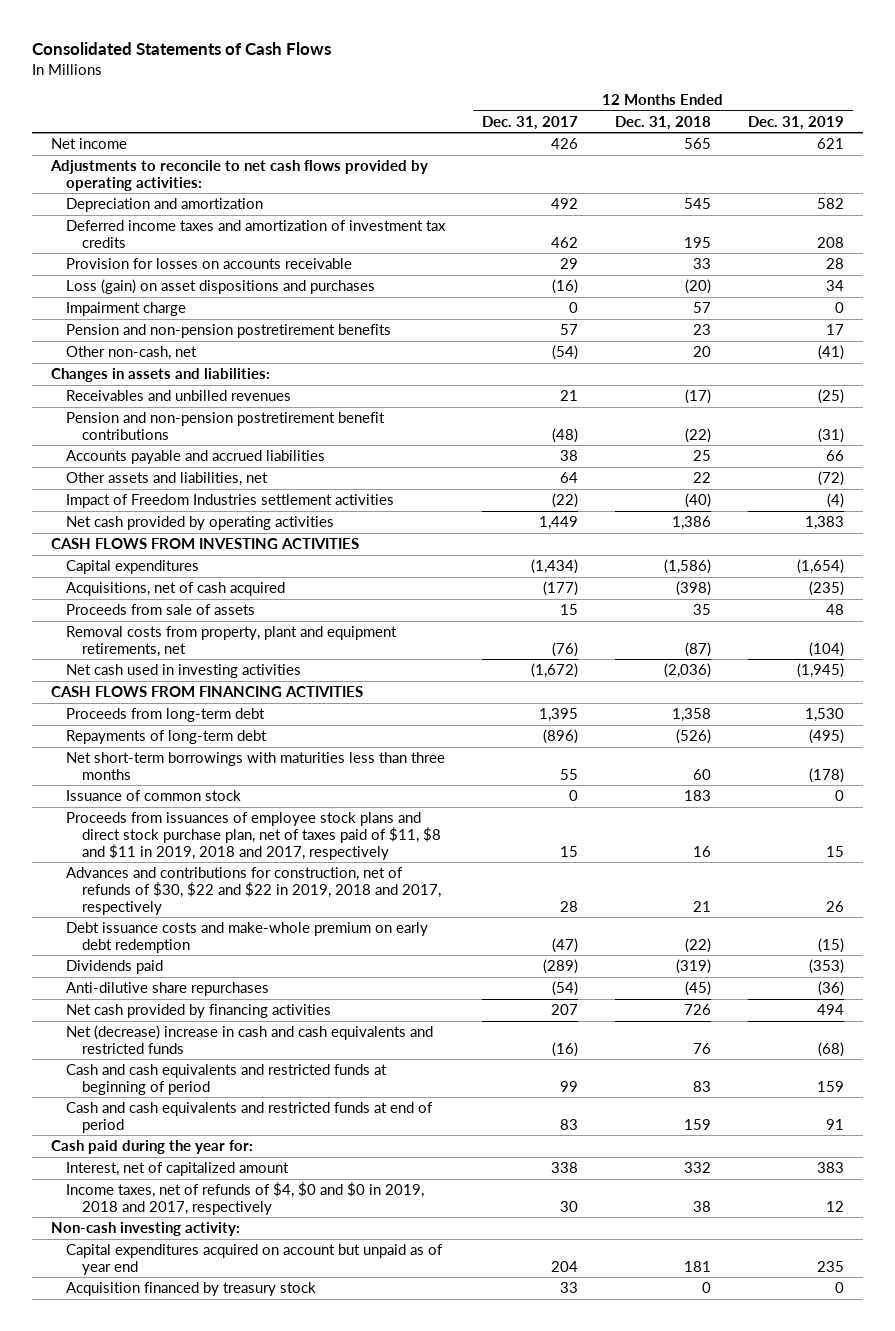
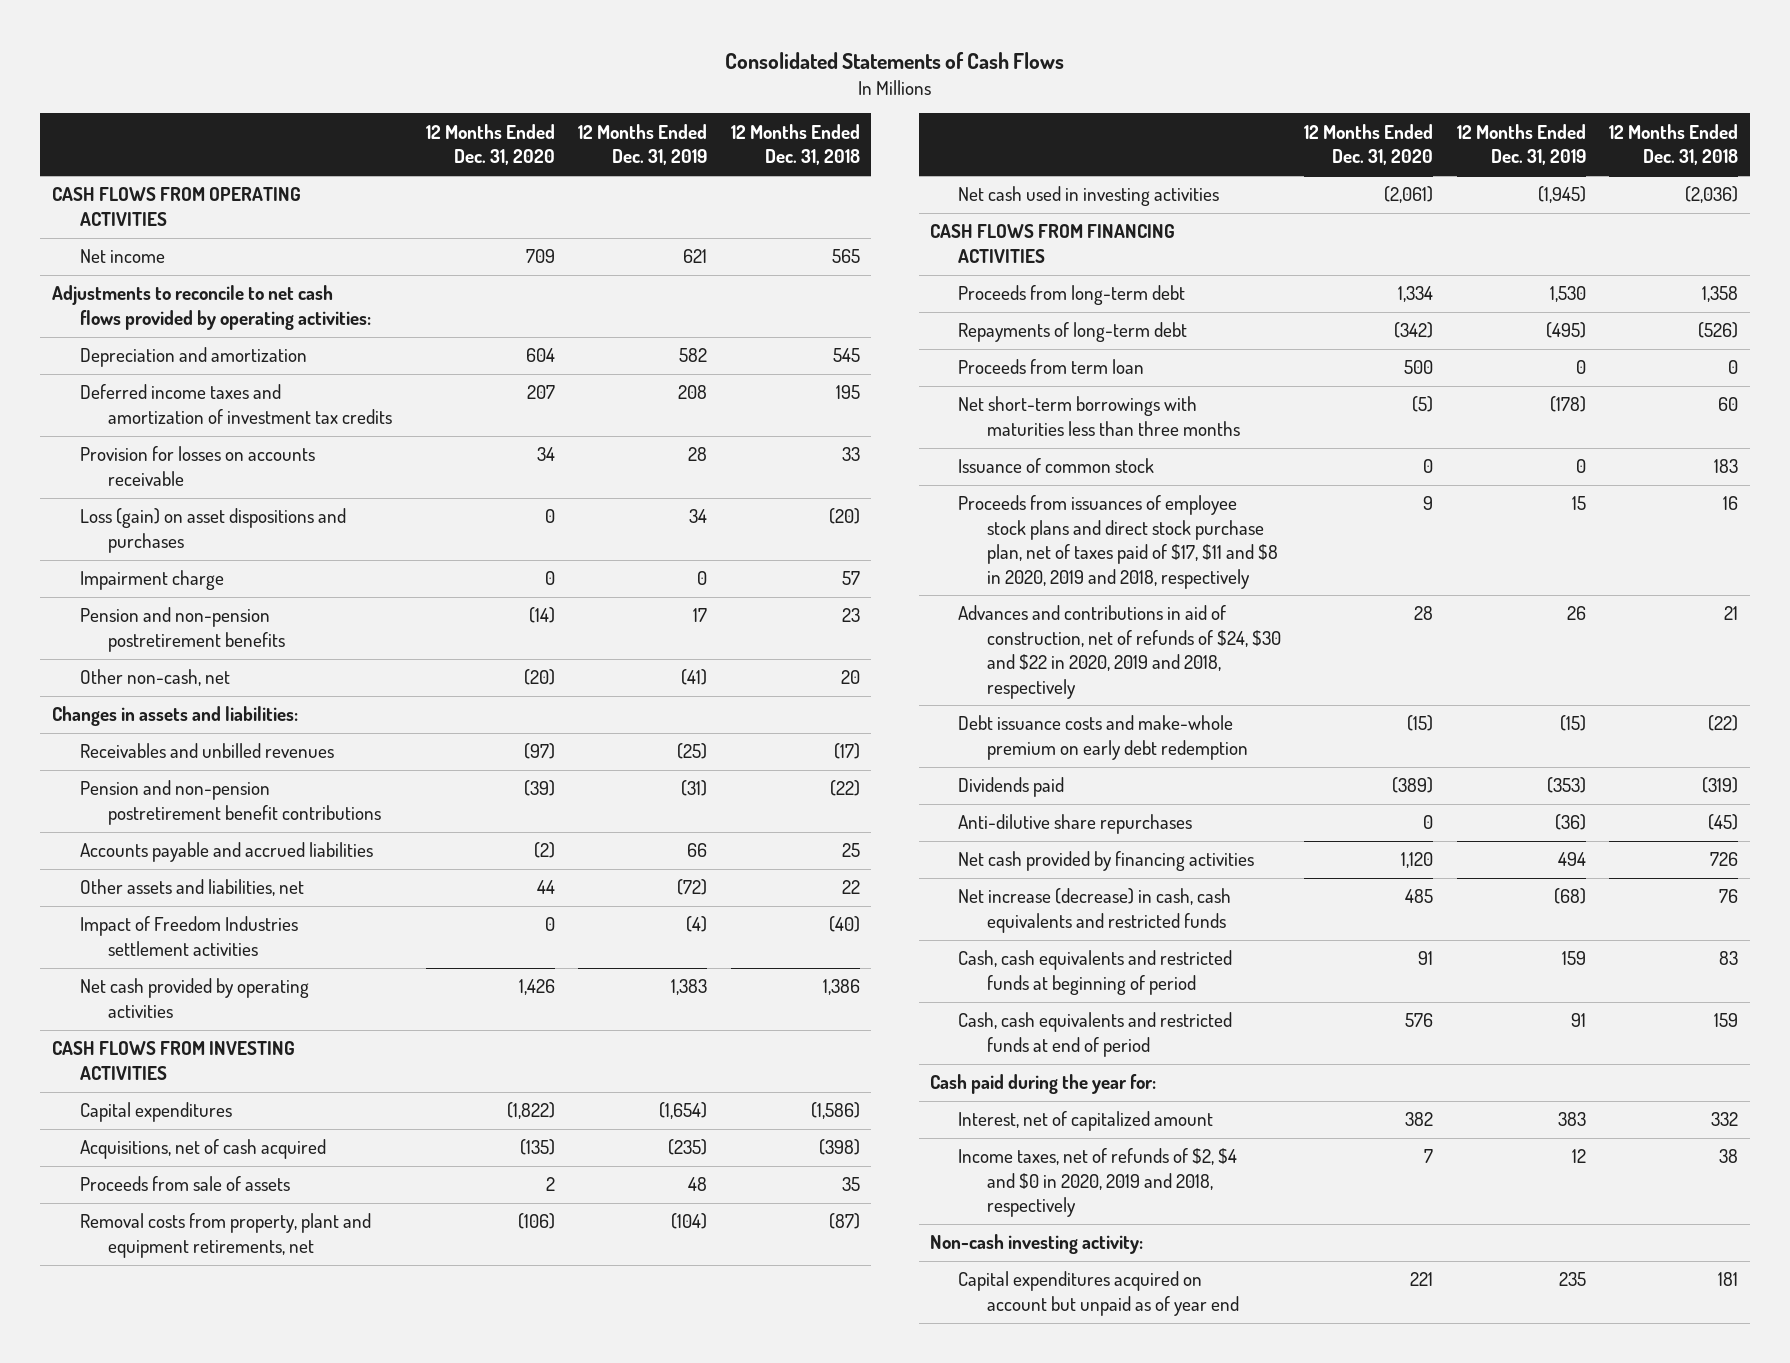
[482,115,579,130] Dec. 31, 2017 -> none
none -> [425,123,555,166] 12 Months Ended Dec. 31, 2020
none -> [51,187,301,226] CASH FLOWS FROM OPERATING ACTIVITIES
none -> [958,359,1145,375] Proceeds from term loan
[66,812,442,860] Proceeds from issuances of employee stock plans and direct stock purchase plan, net of taxes paid of $11, $8 and $11 in 2019, 2018 and 2017, respectively -> [958,495,1278,589] Proceeds from issuances of employee stock plans and direct stock purchase plan, net of taxes paid of $17, $11 and $8 in 2020, 2019 and 2018, respectively
[66,867,442,915] Advances and contributions for construction, net of refunds of $30, $22 and $22 in 2019, 2018 and 2017, respectively -> [958,605,1281,699] Advances and contributions in aid of construction, net of refunds of $24, $30 and $22 in 2020, 2019 and 2018, respectively
[66,1025,434,1054] Net (decrease) increase in cash and cash equivalents and restricted funds -> [958,888,1232,933] Net increase (decrease) in cash, cash equivalents and restricted funds
[66,1064,388,1095] Cash and cash equivalents and restricted funds at beginning of period -> [958,950,1233,995] Cash, cash equivalents and restricted funds at beginning of period
[66,1102,434,1133] Cash and cash equivalents and restricted funds at end of period -> [958,1012,1233,1057] Cash, cash equivalents and restricted funds at end of period
[66,1182,425,1215] Income taxes, net of refunds of $4, $0 and $0 in 2019, 2018 and 2017, respectively -> [958,1148,1238,1218] Income taxes, net of refunds of $2, $4 and $0 in 2020, 2019 and 2018, respectively
[66,1282,317,1297] Acquisition financed by treasury stock -> none

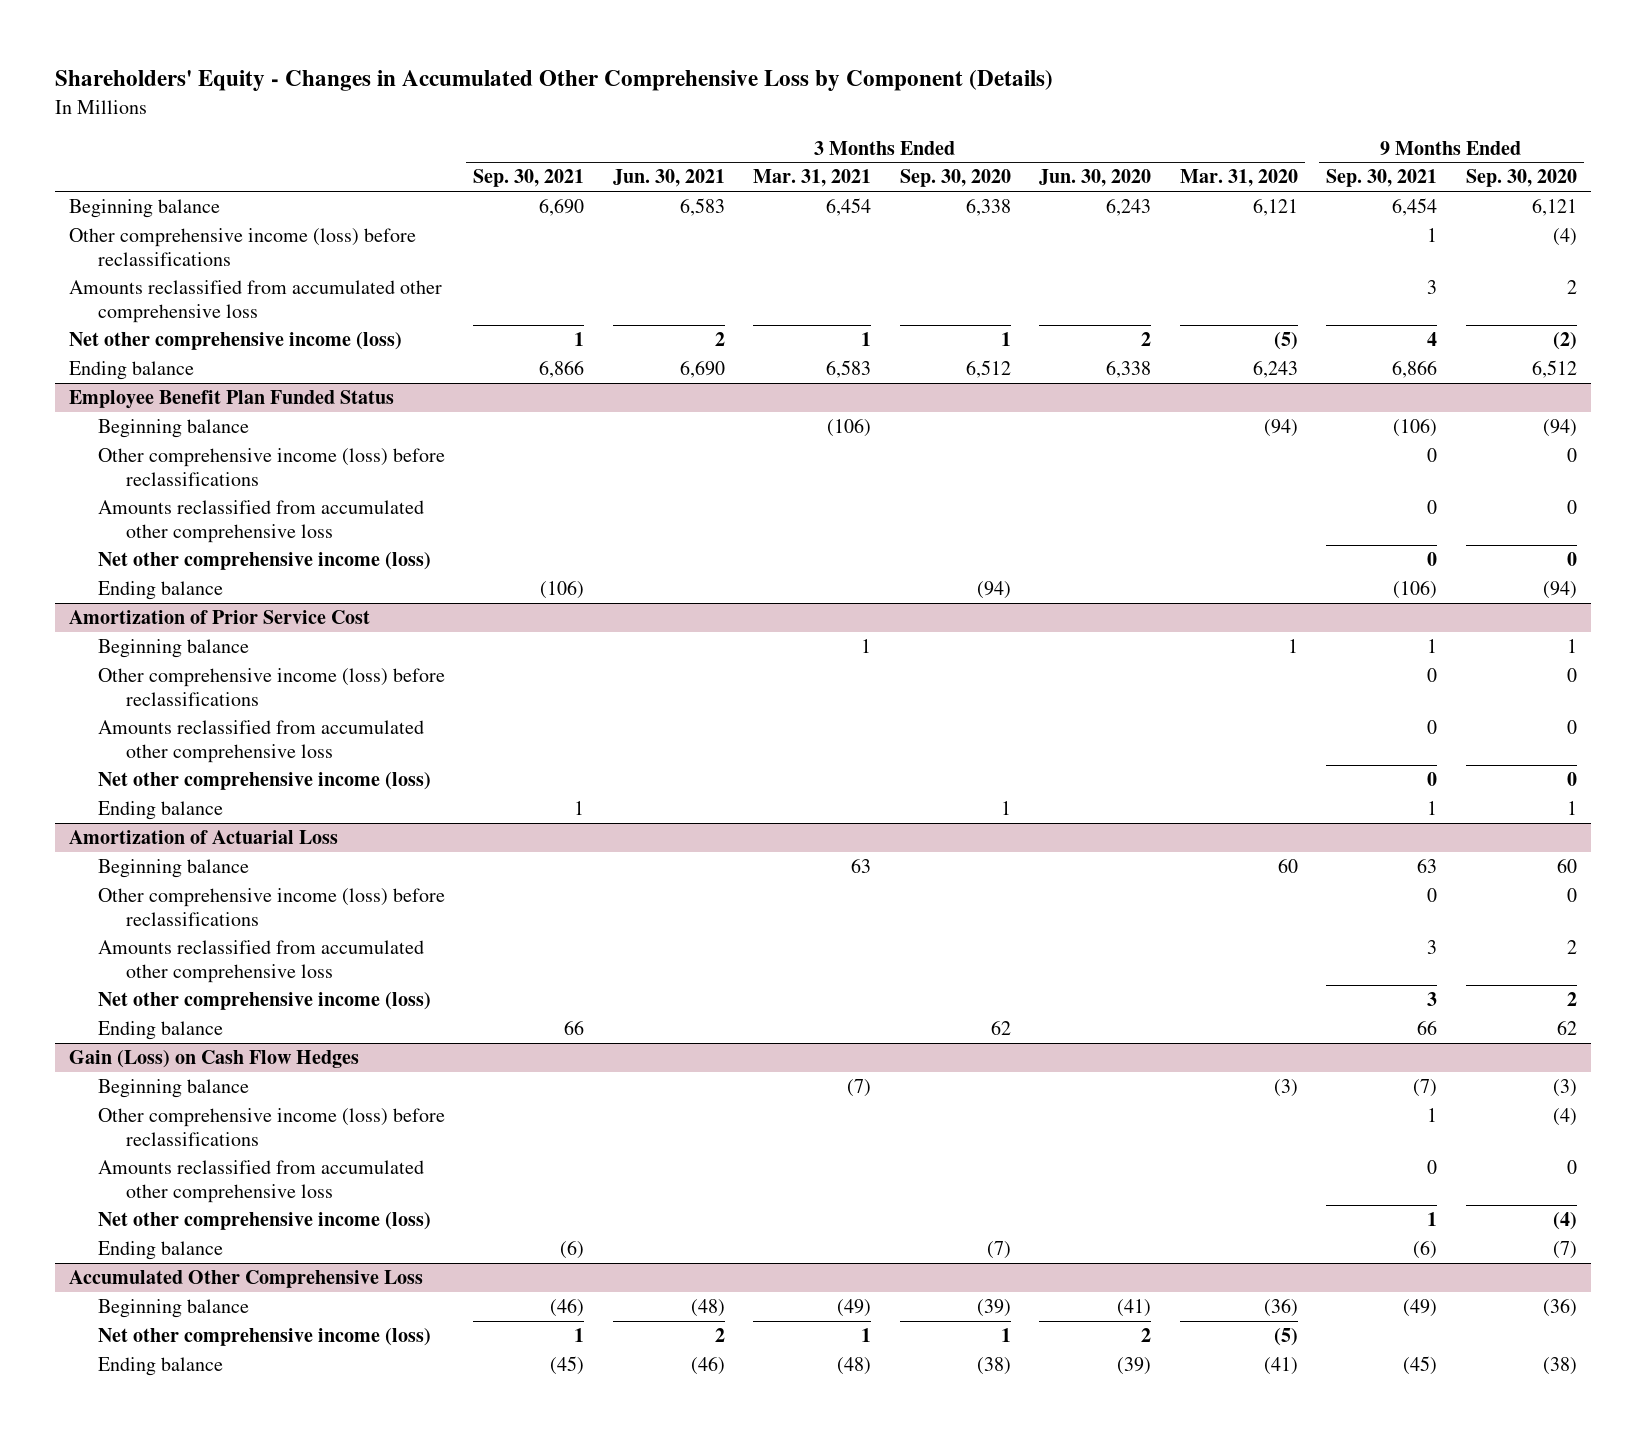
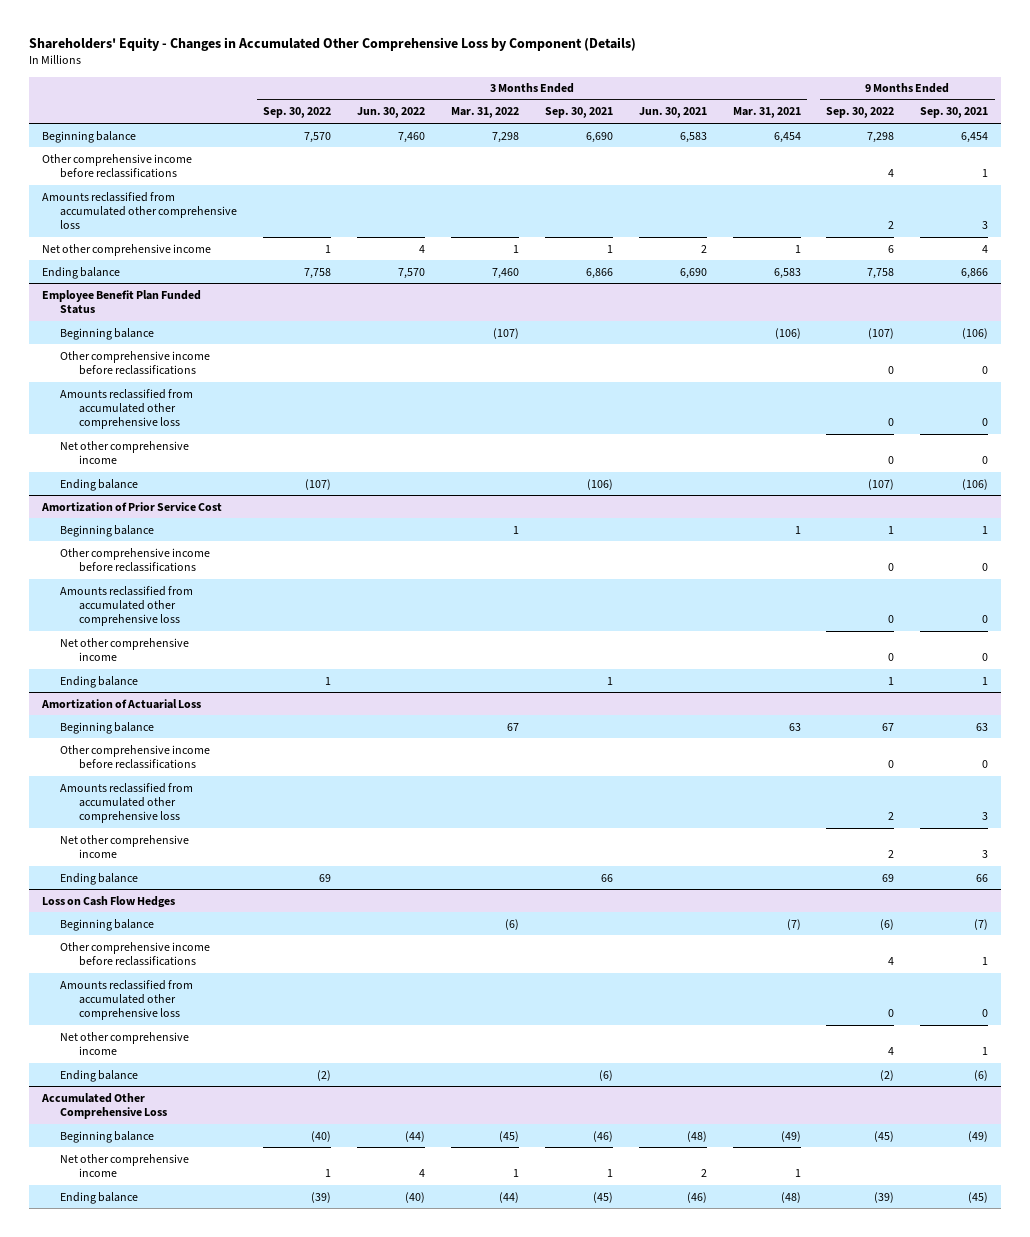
[899,169,1011,188] Sep. 30, 2020 -> none
[1039,169,1152,188] Jun. 30, 2020 -> none
[1179,169,1298,188] Mar. 31, 2020 -> none
[1465,169,1577,188] Sep. 30, 2020 -> none
none -> [263,107,332,119] Sep. 30, 2022
none -> [357,107,426,119] Jun. 30, 2022
none -> [450,107,519,119] Mar. 31, 2022
none -> [826,107,895,119] Sep. 30, 2022
[69,227,417,266] Other comprehensive income (loss) before reclassifications -> [41,153,192,179] Other comprehensive income before reclassifications
[69,331,403,350] Net other comprehensive income (loss) -> [41,243,211,256] Net other comprehensive income
[97,447,445,486] Other comprehensive income (loss) before reclassifications -> [60,350,211,376] Other comprehensive income before reclassifications
[97,551,431,570] Net other comprehensive income (loss) -> [60,440,190,465] Net other comprehensive income
[97,667,445,706] Other comprehensive income (loss) before reclassifications -> [60,547,211,573] Other comprehensive income before reclassifications
[97,771,431,790] Net other comprehensive income (loss) -> [60,637,190,662] Net other comprehensive income
[97,887,445,926] Other comprehensive income (loss) before reclassifications -> [60,744,211,770] Other comprehensive income before reclassifications
[97,991,431,1010] Net other comprehensive income (loss) -> [60,834,190,859] Net other comprehensive income
[69,1049,360,1068] Gain (Loss) on Cash Flow Hedges -> [41,895,175,908] Loss on Cash Flow Hedges
[97,1107,445,1146] Other comprehensive income (loss) before reclassifications -> [60,941,211,967] Other comprehensive income before reclassifications
[97,1211,431,1230] Net other comprehensive income (loss) -> [60,1031,190,1056] Net other comprehensive income
[97,1327,431,1346] Net other comprehensive income (loss) -> [60,1153,190,1178] Net other comprehensive income

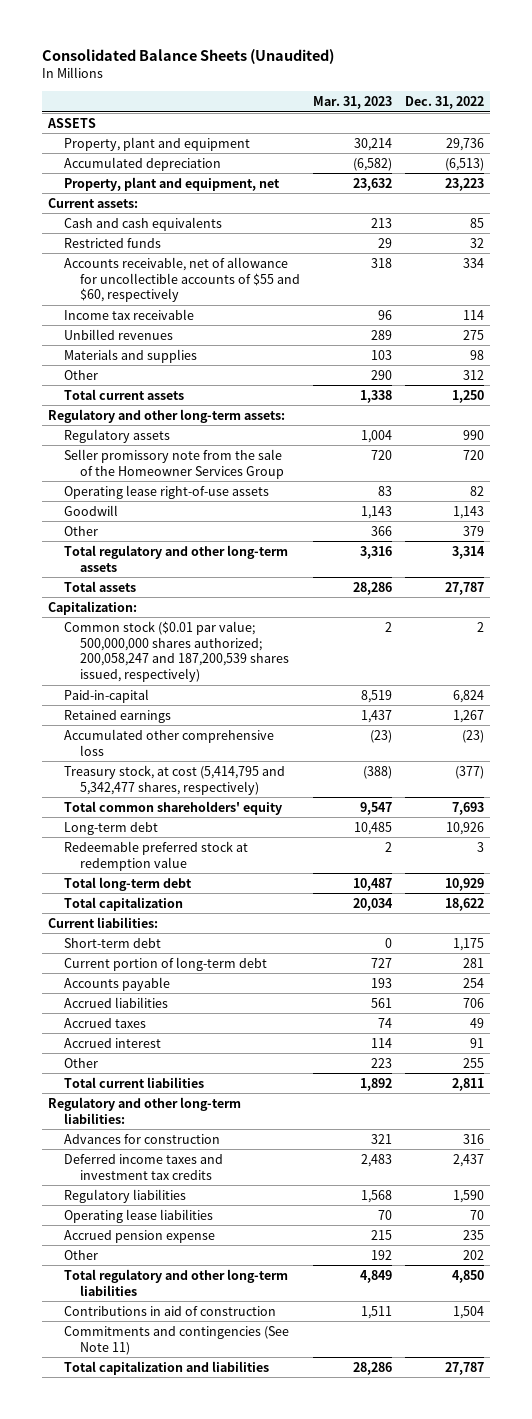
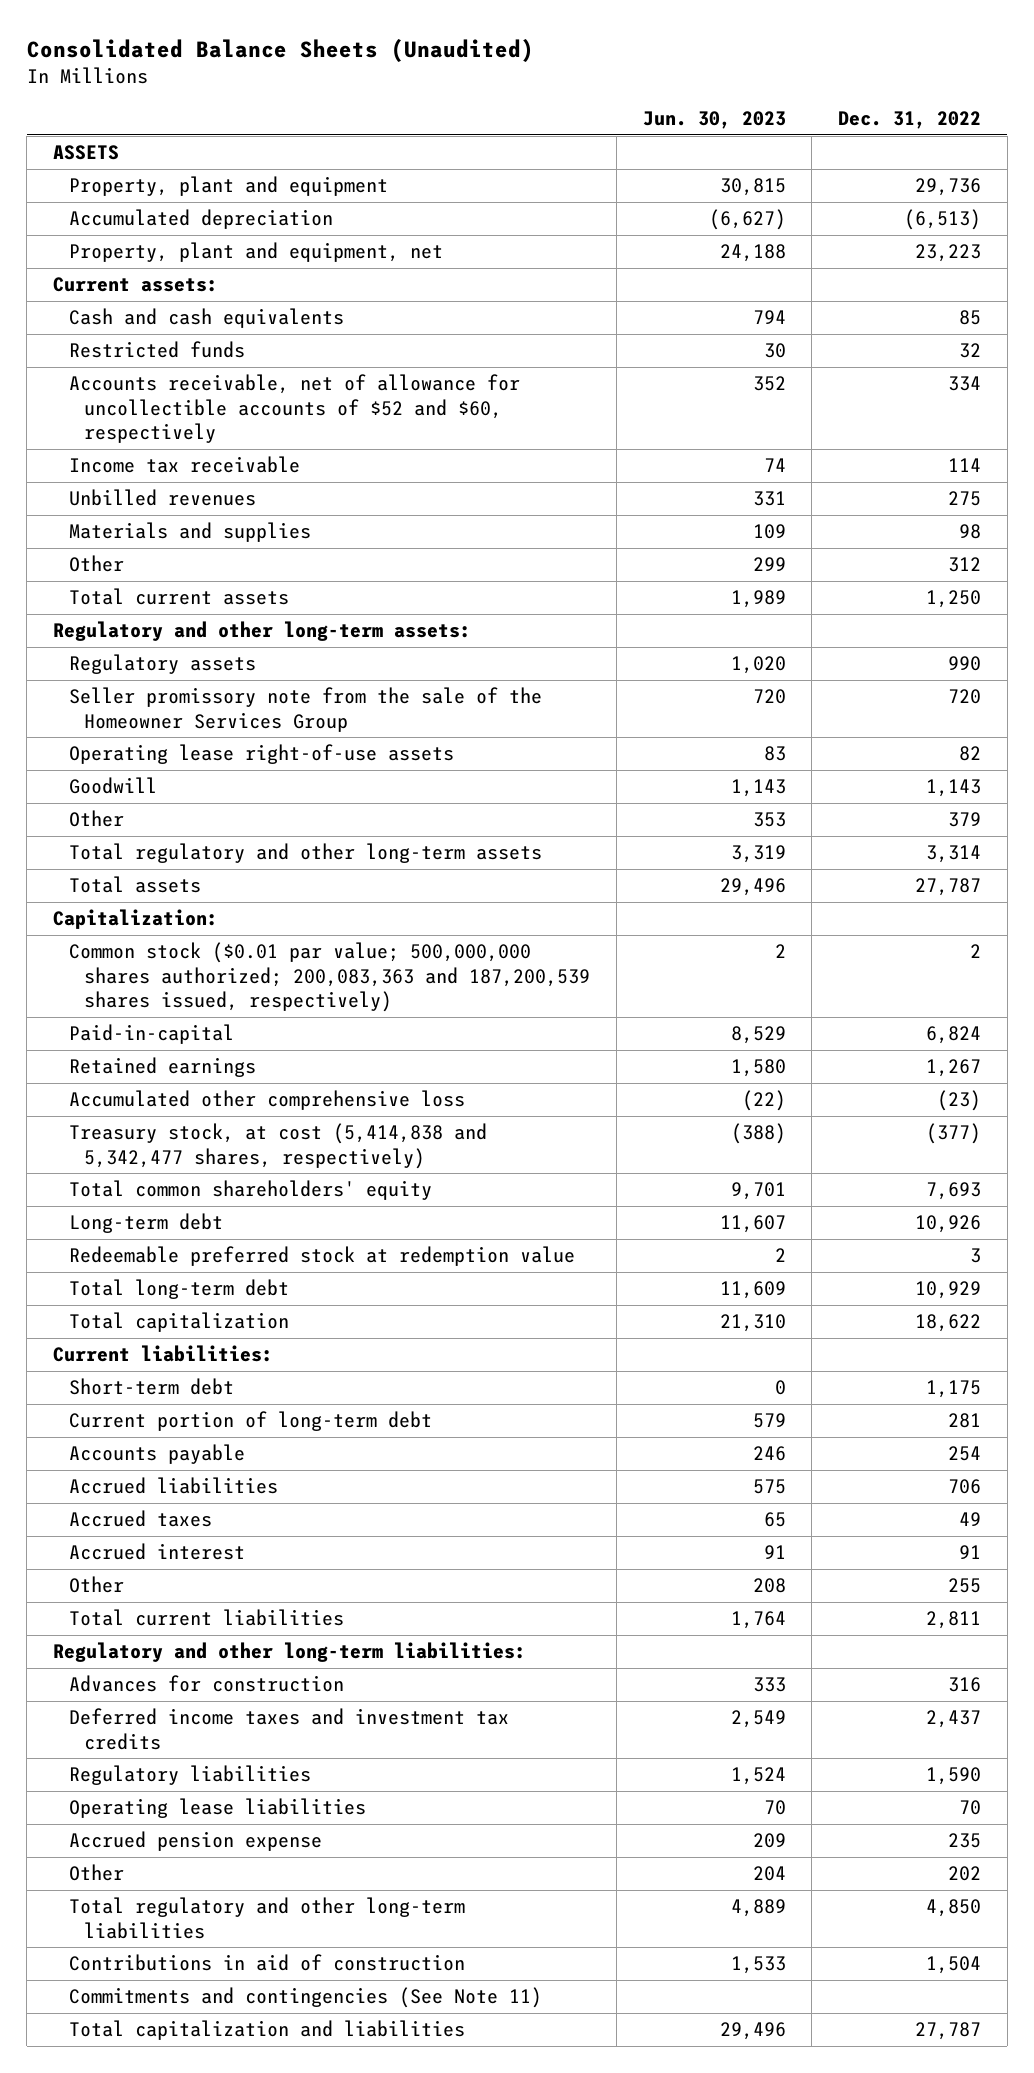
[312,95,392,109] Mar. 31, 2023 -> none
none -> [642,111,786,130] Jun. 30, 2023
[64,256,301,303] Accounts receivable, net of allowance for uncollectible accounts of $55 and $60, respectively -> [68,374,520,443] Accounts receivable, net of allowance for uncollectible accounts of $52 and $60, respectively
[64,620,290,683] Common stock ($0.01 par value; 500,000,000 shares authorized; 200,058,247 and 187,200,539 shares issued, respectively) -> [68,942,591,1012] Common stock ($0.01 par value; 500,000,000 shares authorized; 200,083,363 and 187,200,539 shares issued, respectively)
[64,764,286,795] Treasury stock, at cost (5,414,795 and 5,342,477 shares, respectively) -> [68,1123,487,1169] Treasury stock, at cost (5,414,838 and 5,342,477 shares, respectively)

